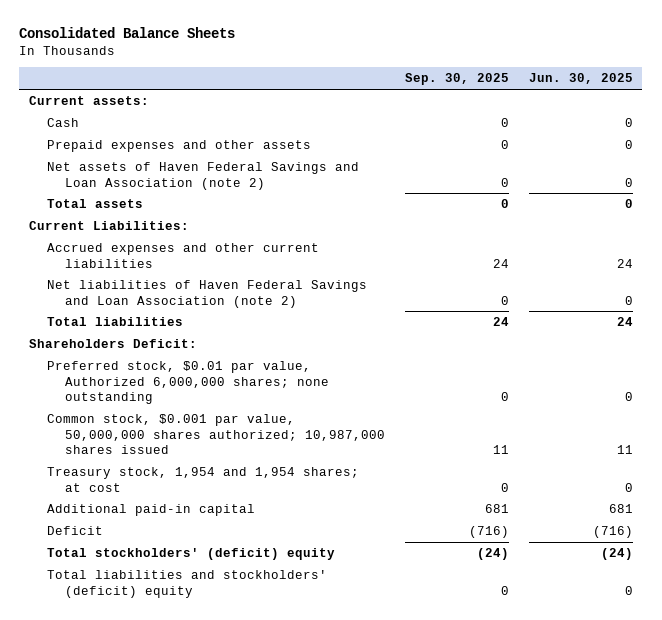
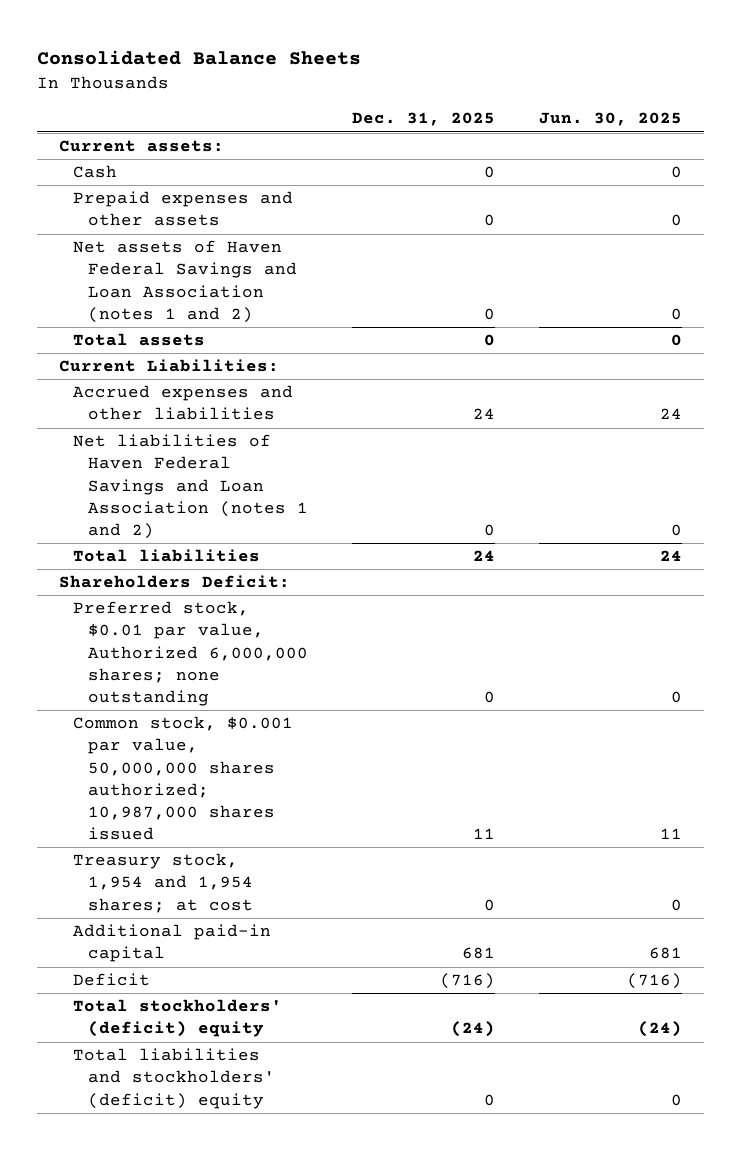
[404,73,509,86] Sep. 30, 2025 -> none
none -> [352,112,496,127] Dec. 31, 2025
[47,161,360,190] Net assets of Haven Federal Savings and Loan Association (note 2) -> [73,240,298,323] Net assets of Haven Federal Savings and Loan Association (notes 1 and 2)
[47,242,320,268] Accrued expenses and other current liabilities -> [73,385,294,421] Accrued expenses and other liabilities
[47,279,368,308] Net liabilities of Haven Federal Savings and Loan Association (note 2) -> [73,434,309,539] Net liabilities of Haven Federal Savings and Loan Association (notes 1 and 2)

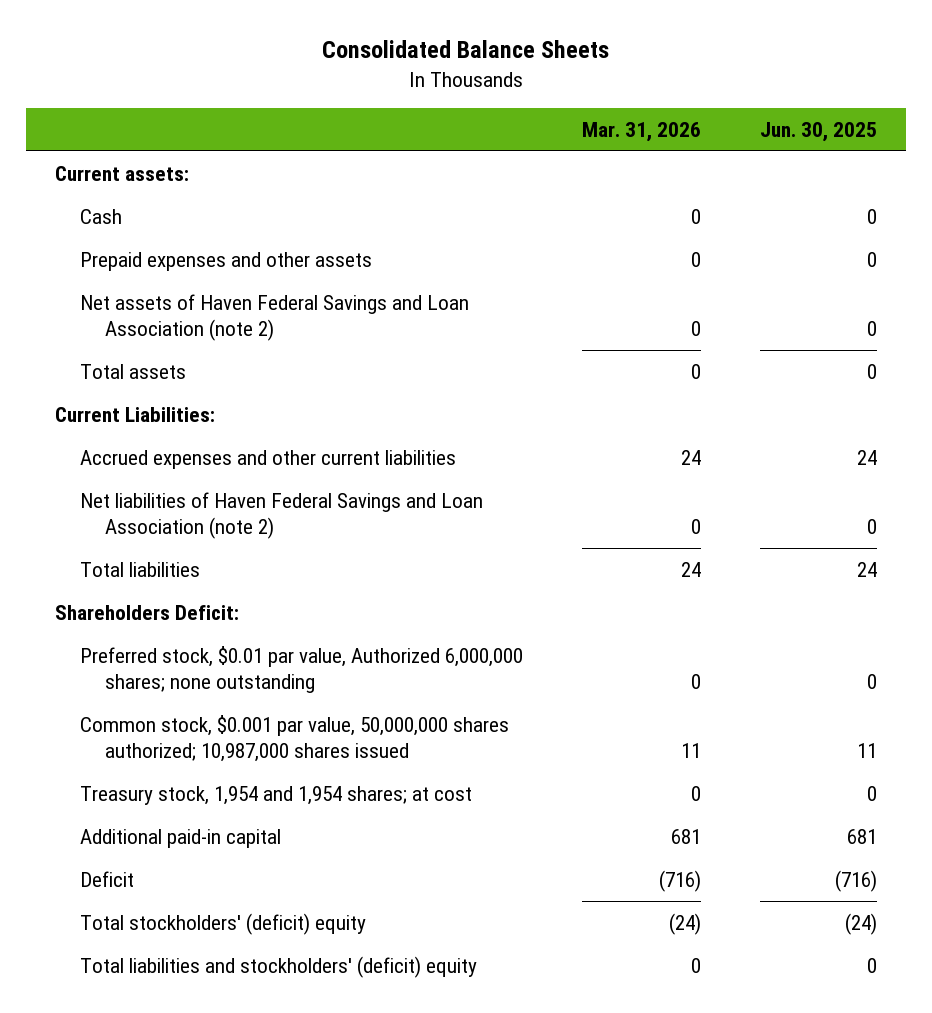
[352,112,496,127] Dec. 31, 2025 -> none
none -> [582,121,702,142] Mar. 31, 2026
[73,240,298,323] Net assets of Haven Federal Savings and Loan Association (notes 1 and 2) -> [80,293,470,342] Net assets of Haven Federal Savings and Loan Association (note 2)
[73,385,294,421] Accrued expenses and other liabilities -> [80,449,457,469] Accrued expenses and other current liabilities
[73,434,309,539] Net liabilities of Haven Federal Savings and Loan Association (notes 1 and 2) -> [80,491,484,540] Net liabilities of Haven Federal Savings and Loan Association (note 2)

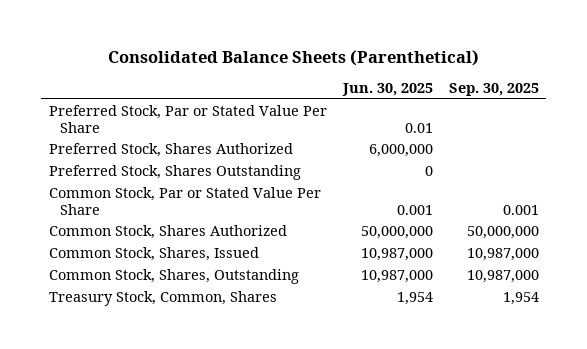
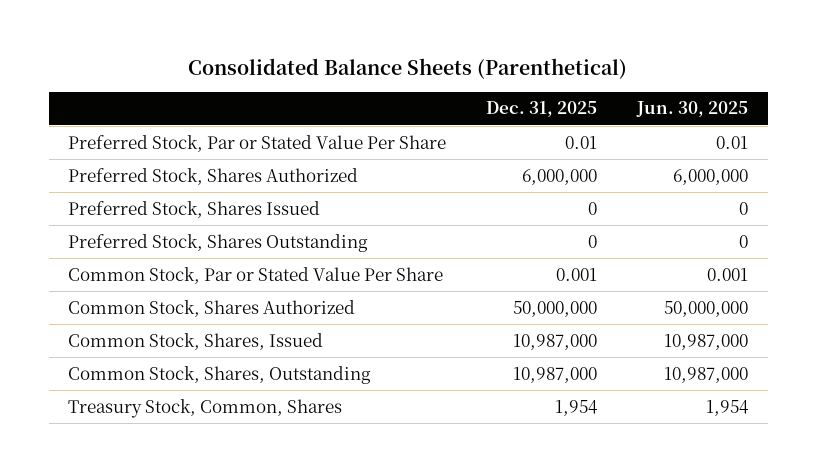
[448,83,539,97] Sep. 30, 2025 -> none
none -> [486,101,598,118] Dec. 31, 2025
none -> [68,200,321,218] Preferred Stock, Shares Issued

